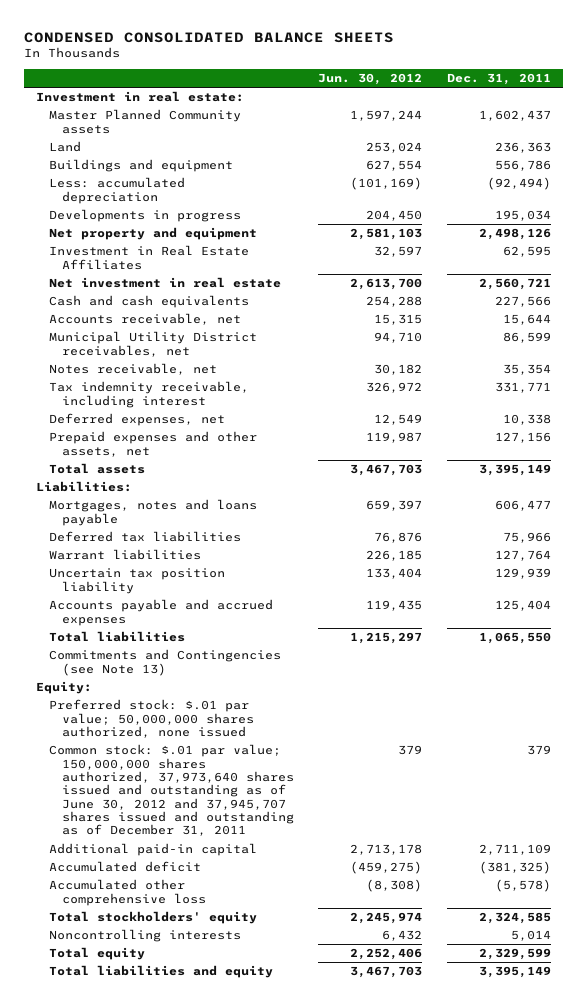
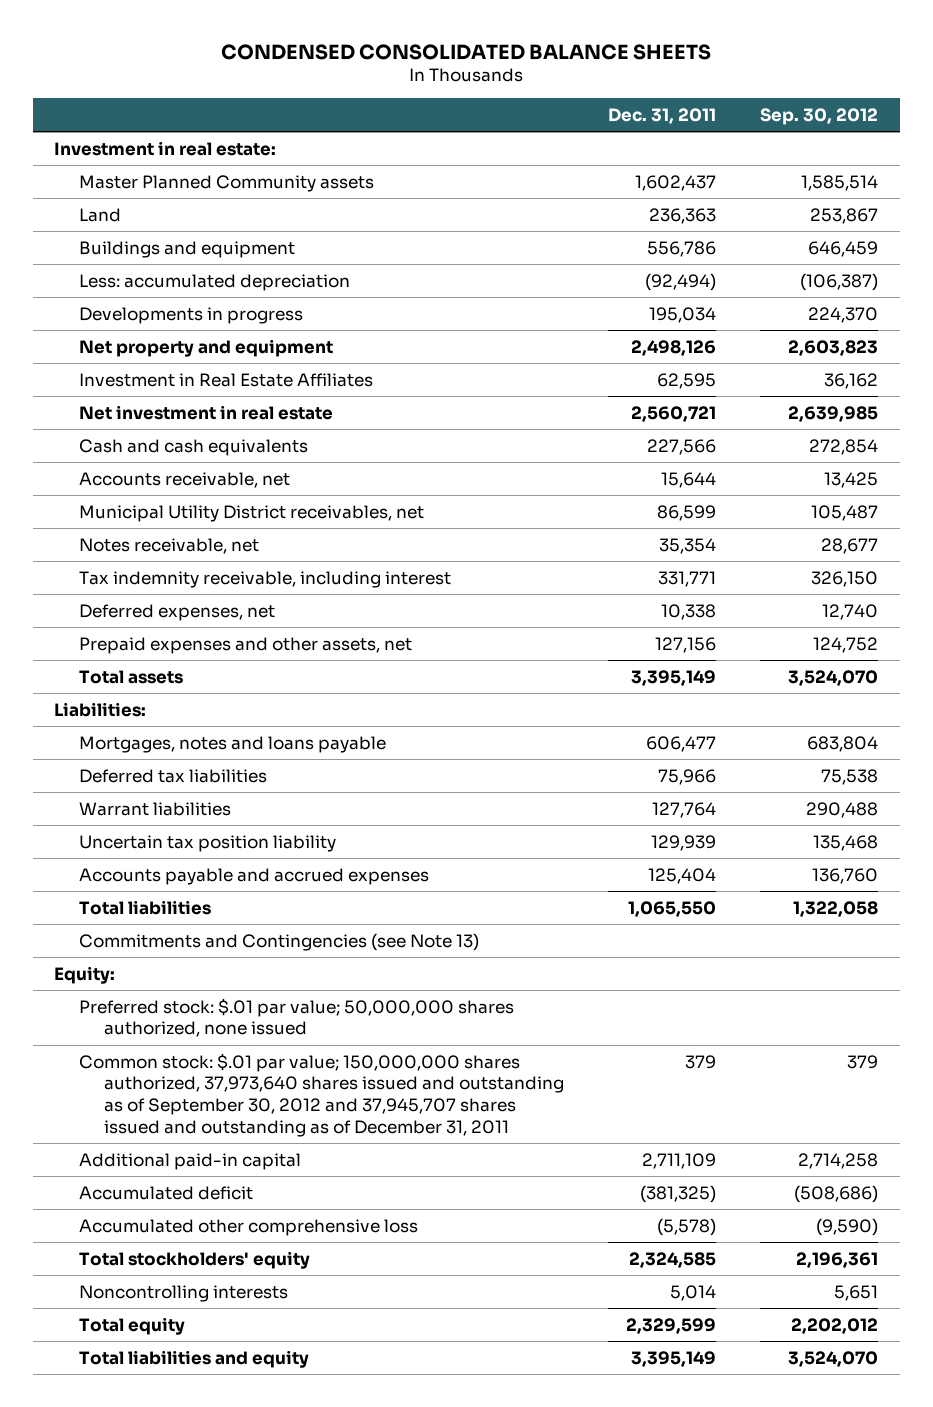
[318,73,423,86] Jun. 30, 2012 -> none
none -> [760,107,879,125] Sep. 30, 2012
[49,744,295,837] Common stock: $.01 par value; 150,000,000 shares authorized, 37,973,640 shares issued and outstanding as of June 30, 2012 and 37,945,707 shares issued and outstanding as of December 31, 2011 -> [79,1052,565,1137] Common stock: $.01 par value; 150,000,000 shares authorized, 37,973,640 shares issued and outstanding as of September 30, 2012 and 37,945,707 shares issued and outstanding as of December 31, 2011

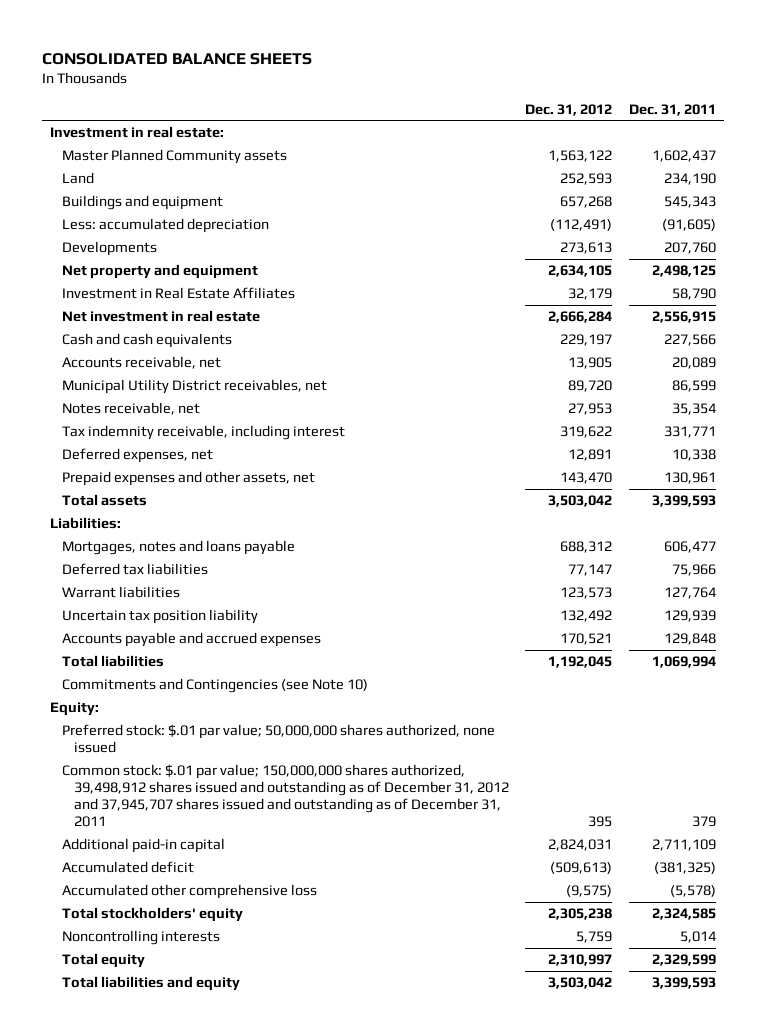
[221,43,712,60] CONDENSED CONSOLIDATED BALANCE SHEETS -> [41,52,312,65] CONSOLIDATED BALANCE SHEETS
[760,107,879,125] Sep. 30, 2012 -> none
none -> [525,103,613,116] Dec. 31, 2012
[79,306,304,324] Developments in progress -> none
[649,207,717,224] 236,363 -> [663,173,716,186] 234,190
[647,240,717,257] 556,786 -> [663,196,716,209] 545,343
[645,272,717,291] (92,494) -> [661,219,716,232] (91,605)
none -> [61,241,157,257] Developments
[631,339,717,356] 2,498,126 -> [651,265,716,278] 2,498,125
[657,372,717,389] 62,595 -> [671,288,716,301] 58,790
[631,405,717,422] 2,560,721 -> [651,311,716,324] 2,556,915
[661,471,717,488] 15,644 -> [671,357,716,370] 20,089
[655,636,717,653] 127,156 -> [663,472,716,485] 130,961
[631,669,717,686] 3,395,149 -> [651,495,716,508] 3,399,593
[648,867,717,884] 125,404 -> [663,633,716,646] 129,848
[628,900,717,917] 1,065,550 -> [651,656,716,669] 1,069,994
[79,932,480,951] Commitments and Contingencies (see Note 13) -> [61,678,368,694] Commitments and Contingencies (see Note 10)
[79,1052,565,1137] Common stock: $.01 par value; 150,000,000 shares authorized, 37,973,640 shares issued and outstanding as of September 30, 2012 and 37,945,707 shares issued and outstanding as of December 31, 2011 -> [61,764,509,827] Common stock: $.01 par value; 150,000,000 shares authorized, 39,498,912 shares issued and outstanding as of December 31, 2012 and 37,945,707 shares issued and outstanding as of December 31, 2011
[631,1350,717,1367] 3,395,149 -> [651,977,716,990] 3,399,593

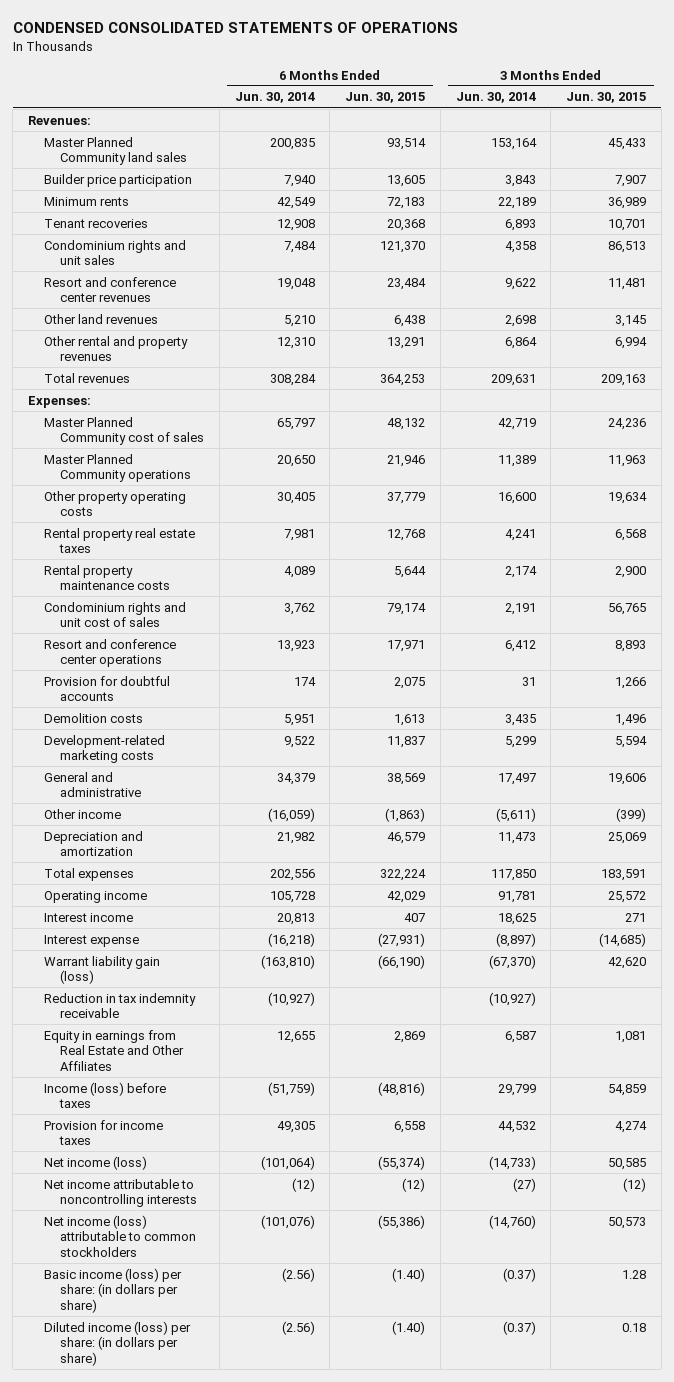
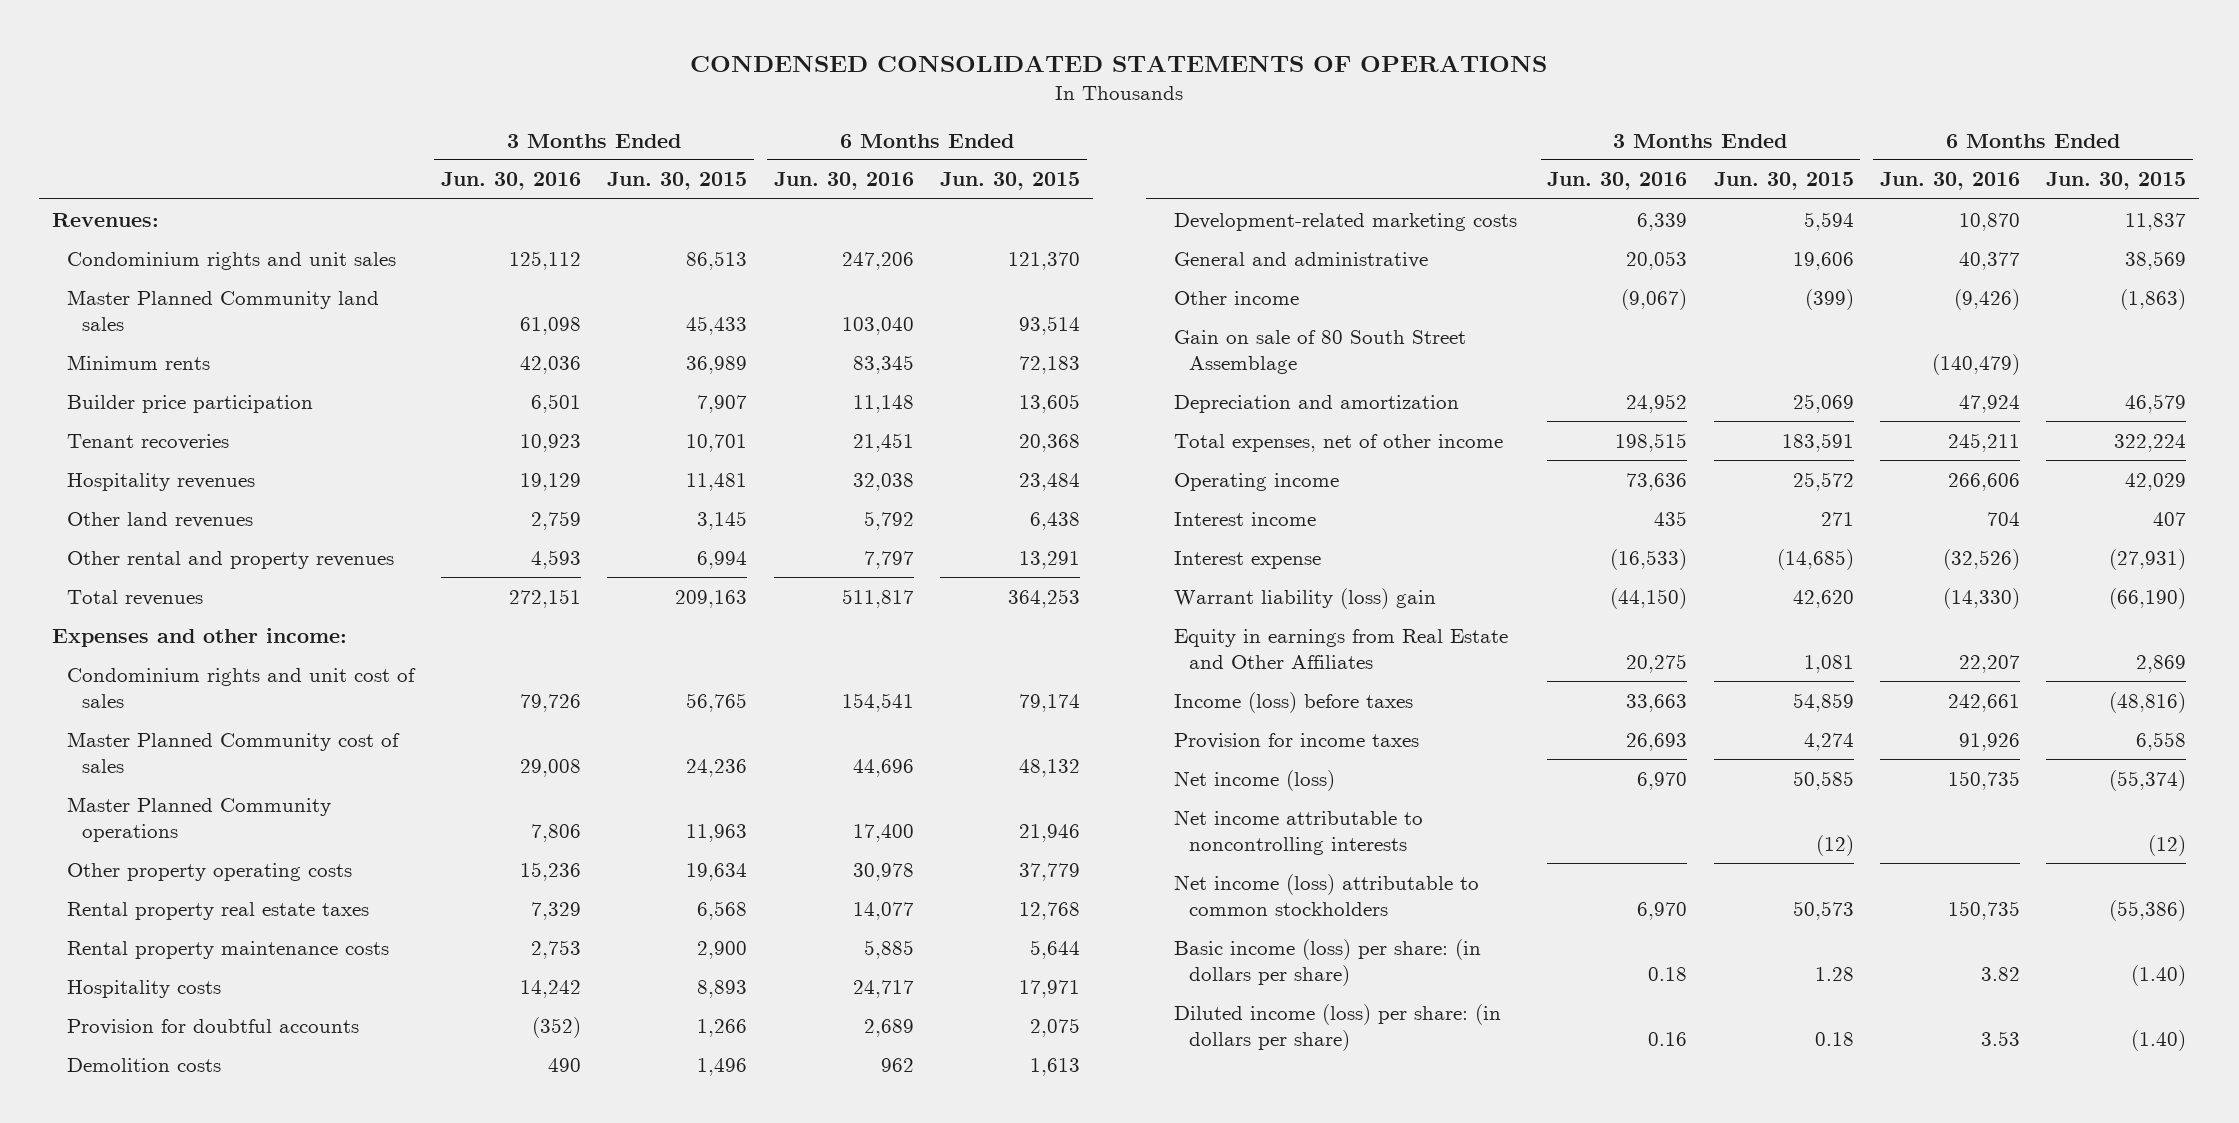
[234,92,315,104] Jun. 30, 2014 -> none
[455,92,536,104] Jun. 30, 2014 -> none
none -> [440,172,581,191] Jun. 30, 2016
none -> [773,172,914,191] Jun. 30, 2016
[44,239,187,266] Condominium rights and unit sales -> [67,251,397,270] Condominium rights and unit sales
[44,173,193,187] Builder price participation -> [67,394,314,413] Builder price participation
[44,276,177,303] Resort and conference center revenues -> [67,472,256,491] Hospitality revenues
[28,395,92,408] Expenses: -> [52,627,348,647] Expenses and other income:
[44,601,187,628] Condominium rights and unit cost of sales -> [67,667,417,709] Condominium rights and unit cost of sales
[44,638,177,668] Resort and conference center operations -> [67,979,222,998] Hospitality costs
none -> [1173,329,1466,375] Gain on sale of 80 South Street Assemblage
[44,867,135,881] Total expenses -> [1173,433,1503,452] Total expenses, net of other income
[44,992,197,1019] Reduction in tax indemnity receivable -> none
[44,955,161,985] Warrant liability gain (loss) -> [1173,587,1436,609] Warrant liability (loss) gain

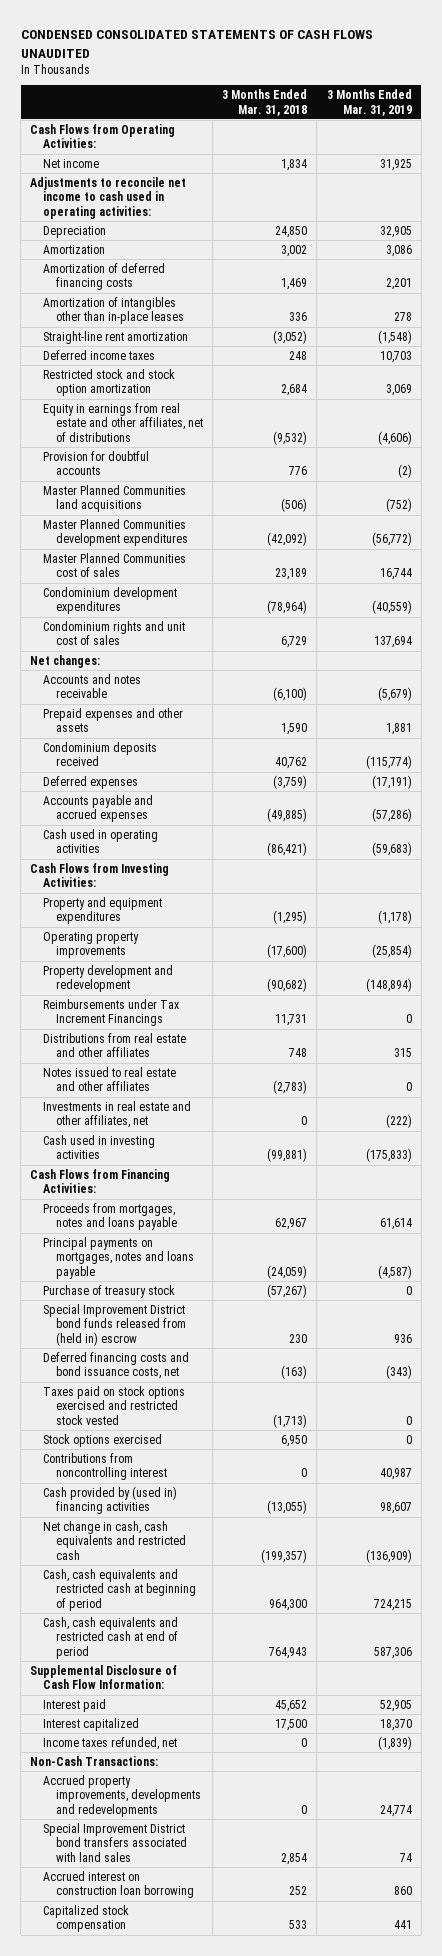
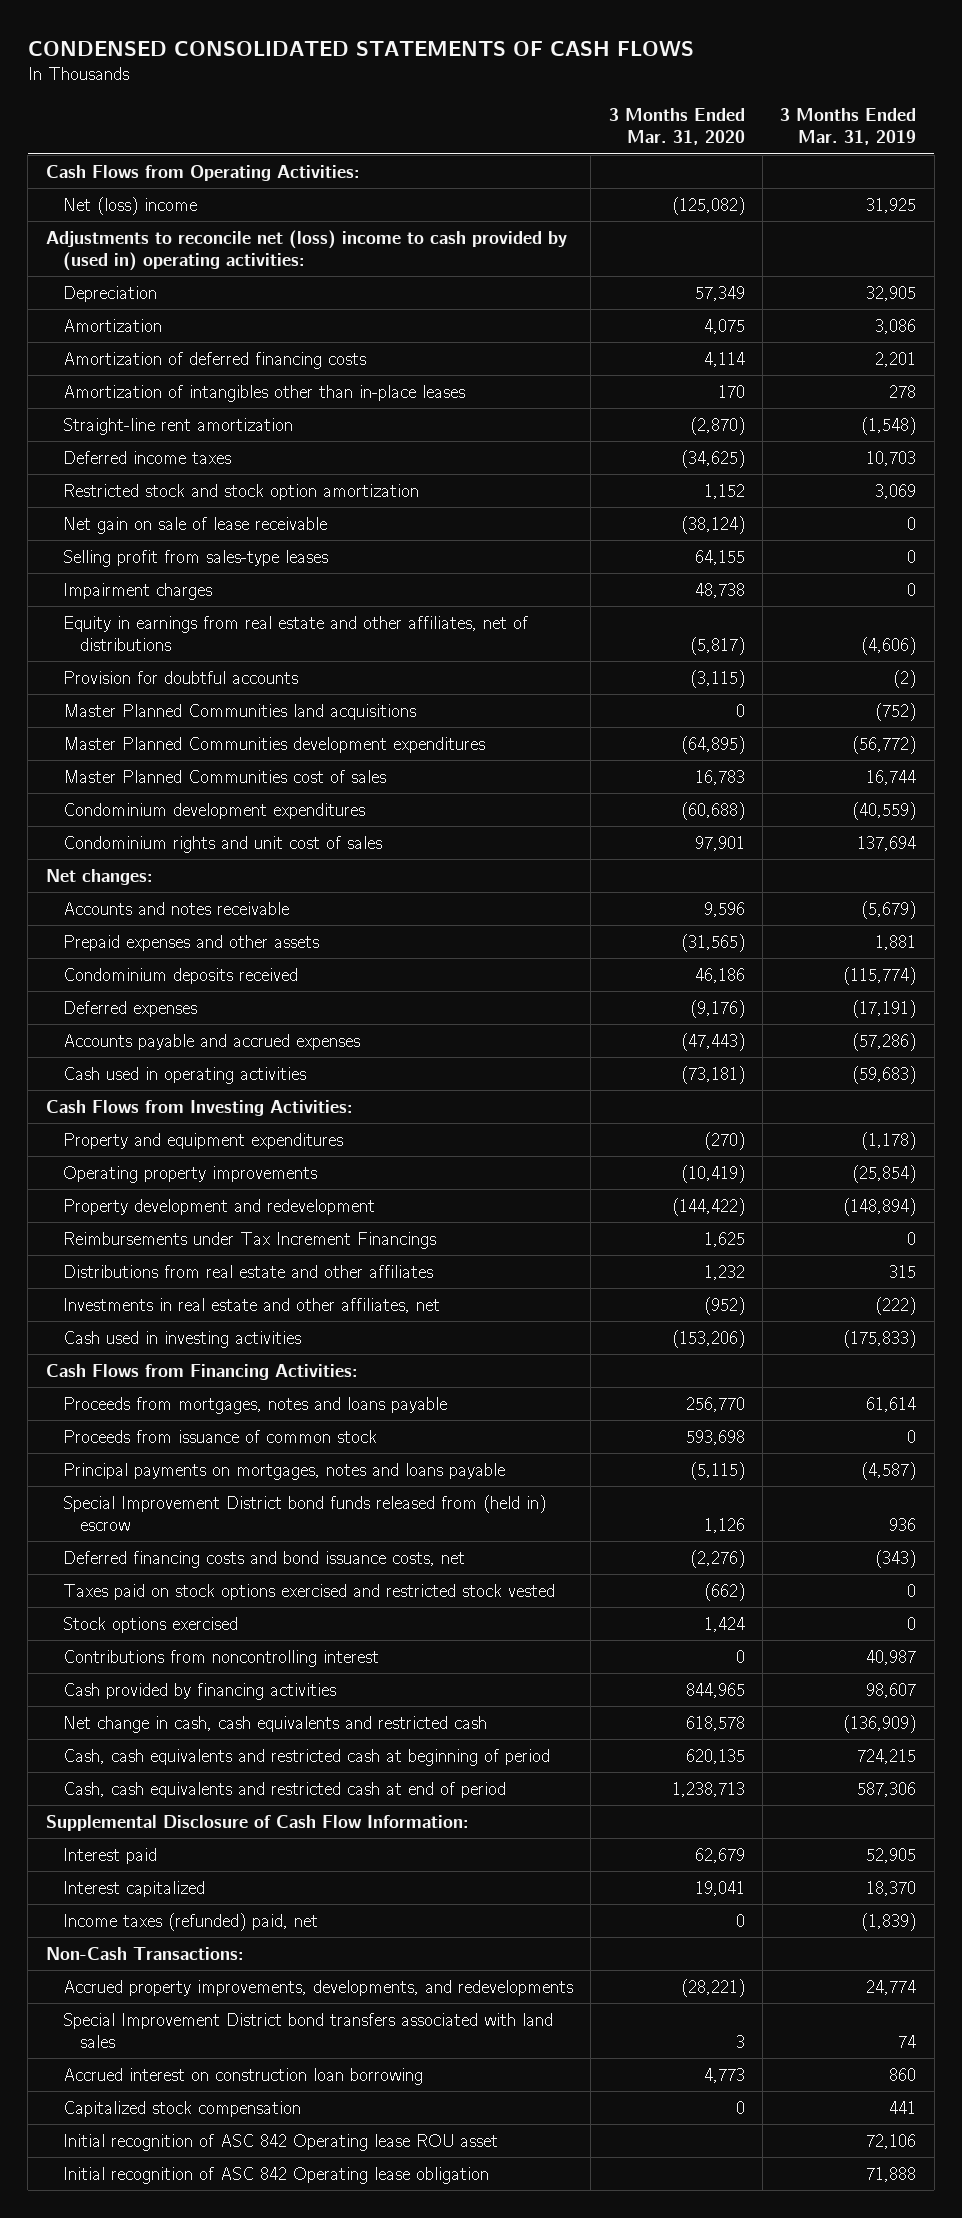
[20,30,373,58] CONDENSED CONSOLIDATED STATEMENTS OF CASH FLOWS UNAUDITED -> [27,40,694,56] CONDENSED CONSOLIDATED STATEMENTS OF CASH FLOWS
[222,89,308,116] 3 Months Ended Mar. 31, 2018 -> none
none -> [608,108,745,146] 3 Months Ended Mar. 31, 2020
[43,158,100,168] Net income -> [62,196,197,215] Net (loss) income
[30,176,187,219] Adjustments to reconcile net income to cash used in operating activities: -> [45,229,567,271] Adjustments to reconcile net (loss) income to cash provided by (used in) operating activities:
none -> [62,516,327,534] Net gain on sale of lease receivable
none -> [62,549,328,567] Selling profit from sales-type leases
none -> [62,582,212,600] Impairment charges
[43,1066,177,1092] Notes issued to real estate and other affiliates -> none
none -> [62,1429,377,1443] Proceeds from issuance of common stock
[43,1284,176,1298] Purchase of treasury stock -> none
[43,1485,178,1515] Cash provided by (used in) financing activities -> [62,1682,336,1700] Cash provided by financing activities
[43,1736,178,1750] Income taxes refunded, net -> [62,1912,318,1931] Income taxes (refunded) paid, net
[43,1774,201,1817] Accrued property improvements, developments and redevelopments -> [62,1979,573,1996] Accrued property improvements, developments, and redevelopments
none -> [62,2133,498,2151] Initial recognition of ASC 842 Operating lease ROU asset
none -> [62,2166,489,2184] Initial recognition of ASC 842 Operating lease obligation

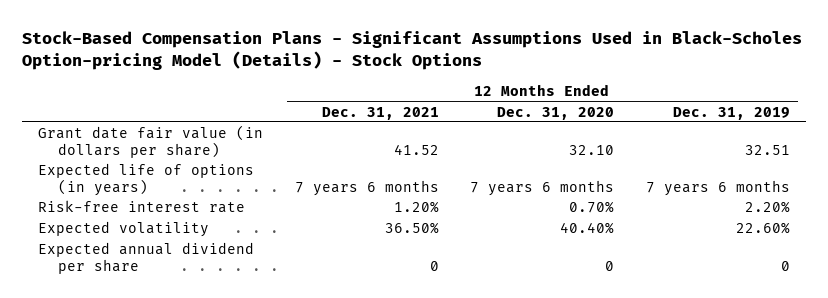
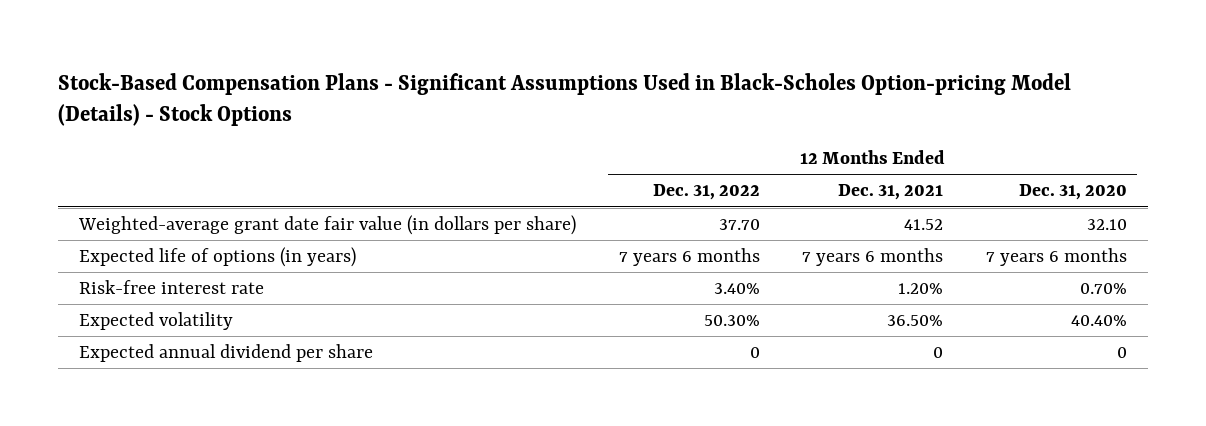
[672,106,790,120] Dec. 31, 2019 -> none
none -> [652,184,760,201] Dec. 31, 2022
[38,125,264,158] Grant date fair value (in dollars per share) -> [78,215,577,236] Weighted-average grant date fair value (in dollars per share)

